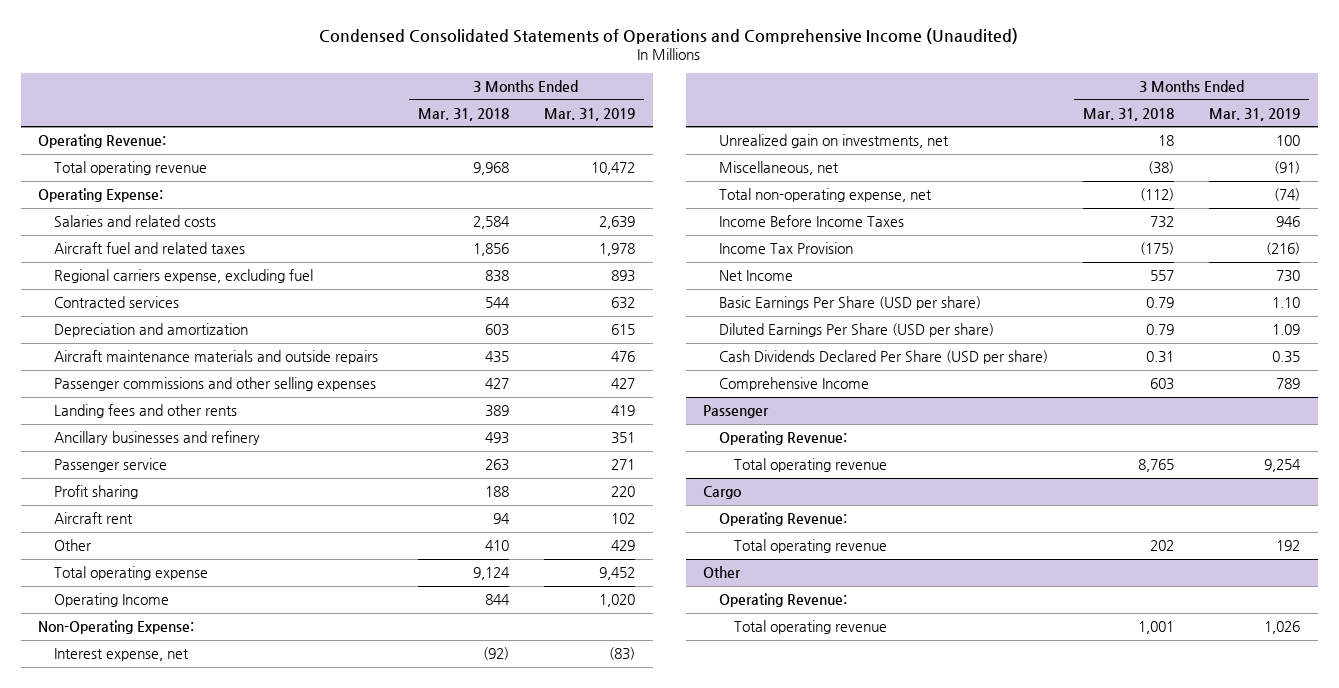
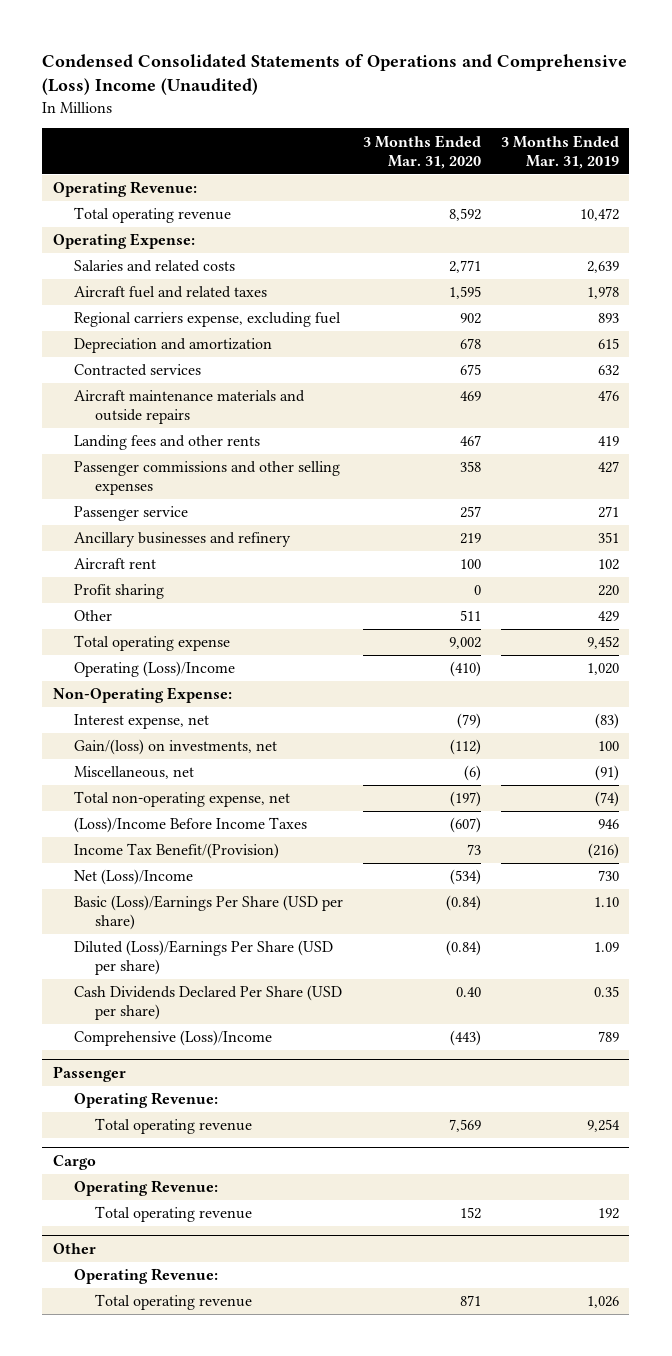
[319,28,1019,45] Condensed Consolidated Statements of Operations and Comprehensive Income (Unaudited) -> [42,53,628,96] Condensed Consolidated Statements of Operations and Comprehensive (Loss) Income (Unaudited)
[417,107,509,121] Mar. 31, 2018 -> none
none -> [363,134,482,169] 3 Months Ended Mar. 31, 2020
[53,296,179,309] Contracted services -> [73,364,201,377] Contracted services
[53,377,376,392] Passenger commissions and other selling expenses -> [73,461,340,496] Passenger commissions and other selling expenses
[53,431,260,446] Ancillary businesses and refinery -> [73,532,291,548] Ancillary businesses and refinery
[53,485,138,500] Profit sharing -> [73,584,164,600] Profit sharing
[53,593,169,608] Operating Income -> [73,661,235,678] Operating (Loss)/Income
[718,134,949,149] Unrealized gain on investments, net -> [73,739,277,756] Gain/(loss) on investments, net
[718,215,904,228] Income Before Income Taxes -> [73,817,307,834] (Loss)/Income Before Income Taxes
[718,242,853,255] Income Tax Provision -> [73,843,279,860] Income Tax Benefit/(Provision)
[718,270,793,282] Net Income -> [73,869,193,886] Net (Loss)/Income
[718,296,981,311] Basic Earnings Per Share (USD per share) -> [73,895,343,931] Basic (Loss)/Earnings Per Share (USD per share)
[718,323,994,338] Diluted Earnings Per Share (USD per share) -> [73,940,333,976] Diluted (Loss)/Earnings Per Share (USD per share)
[718,377,869,392] Comprehensive Income -> [73,1030,272,1047] Comprehensive (Loss)/Income

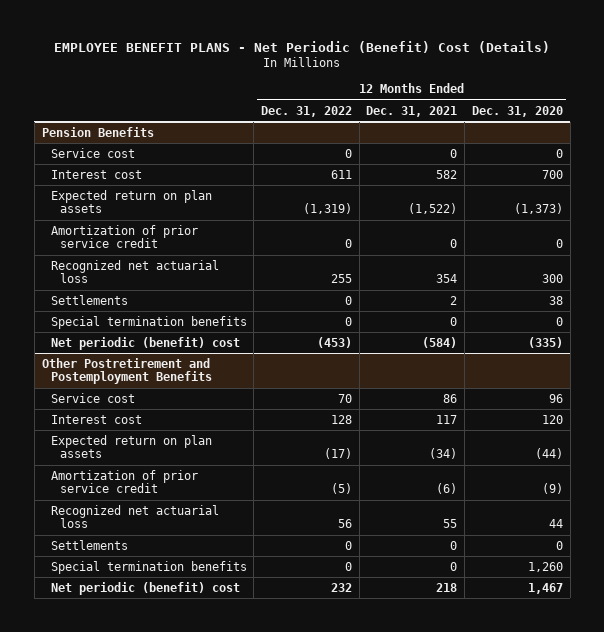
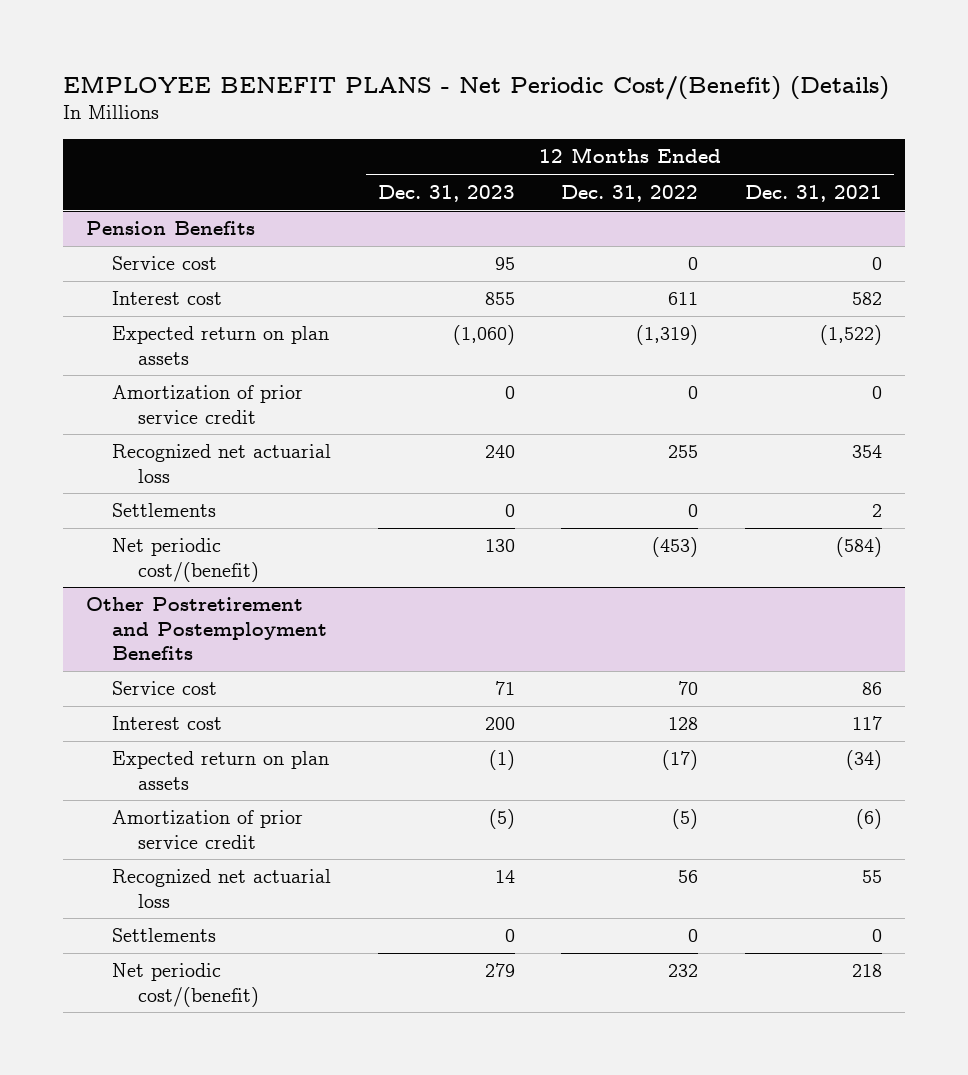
[54,40,551,53] EMPLOYEE BENEFIT PLANS - Net Periodic (Benefit) Cost (Details) -> [62,76,889,101] EMPLOYEE BENEFIT PLANS - Net Periodic Cost/(Benefit) (Details)
[471,105,563,117] Dec. 31, 2020 -> none
none -> [377,184,515,202] Dec. 31, 2023
[50,315,247,329] Special termination benefits -> none
[50,336,240,350] Net periodic (benefit) cost -> [112,538,259,582] Net periodic cost/(benefit)
[50,560,247,574] Special termination benefits -> none
[50,581,240,595] Net periodic (benefit) cost -> [112,963,259,1007] Net periodic cost/(benefit)

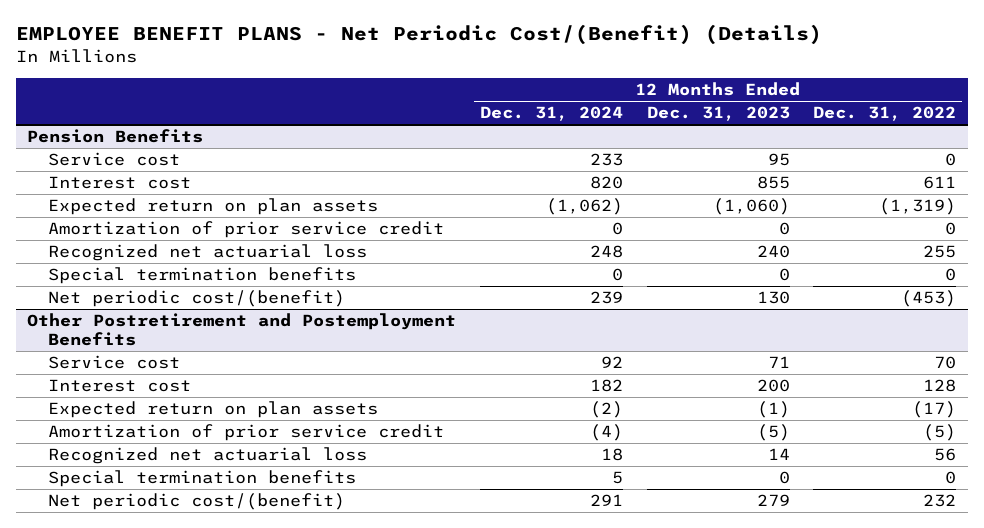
[744,184,882,202] Dec. 31, 2021 -> none
none -> [480,106,624,122] Dec. 31, 2024
[112,503,217,518] Settlements -> none
none -> [48,267,357,285] Special termination benefits
[112,928,217,943] Settlements -> none
none -> [48,470,357,488] Special termination benefits

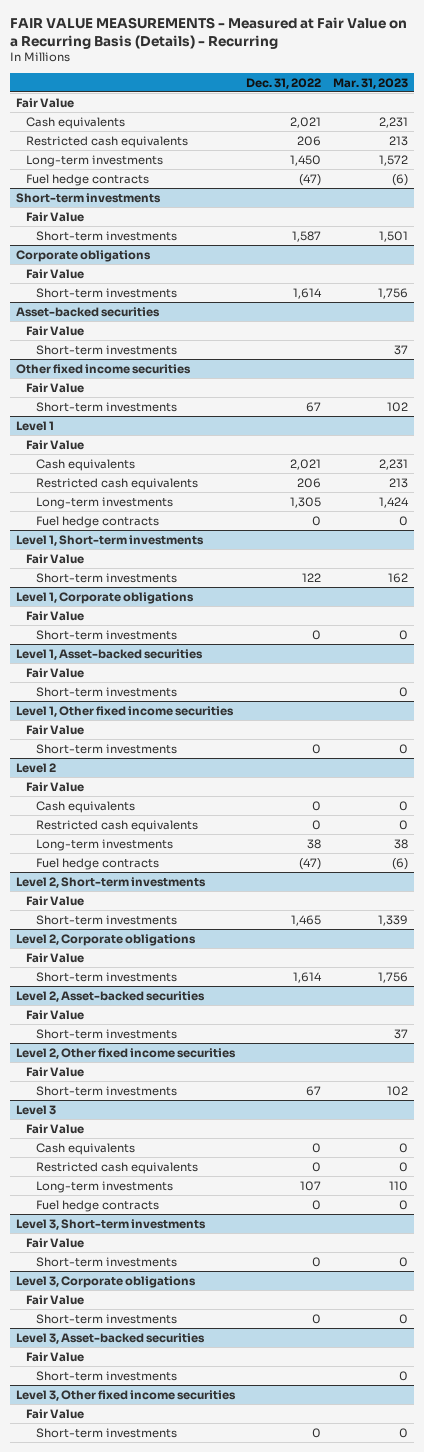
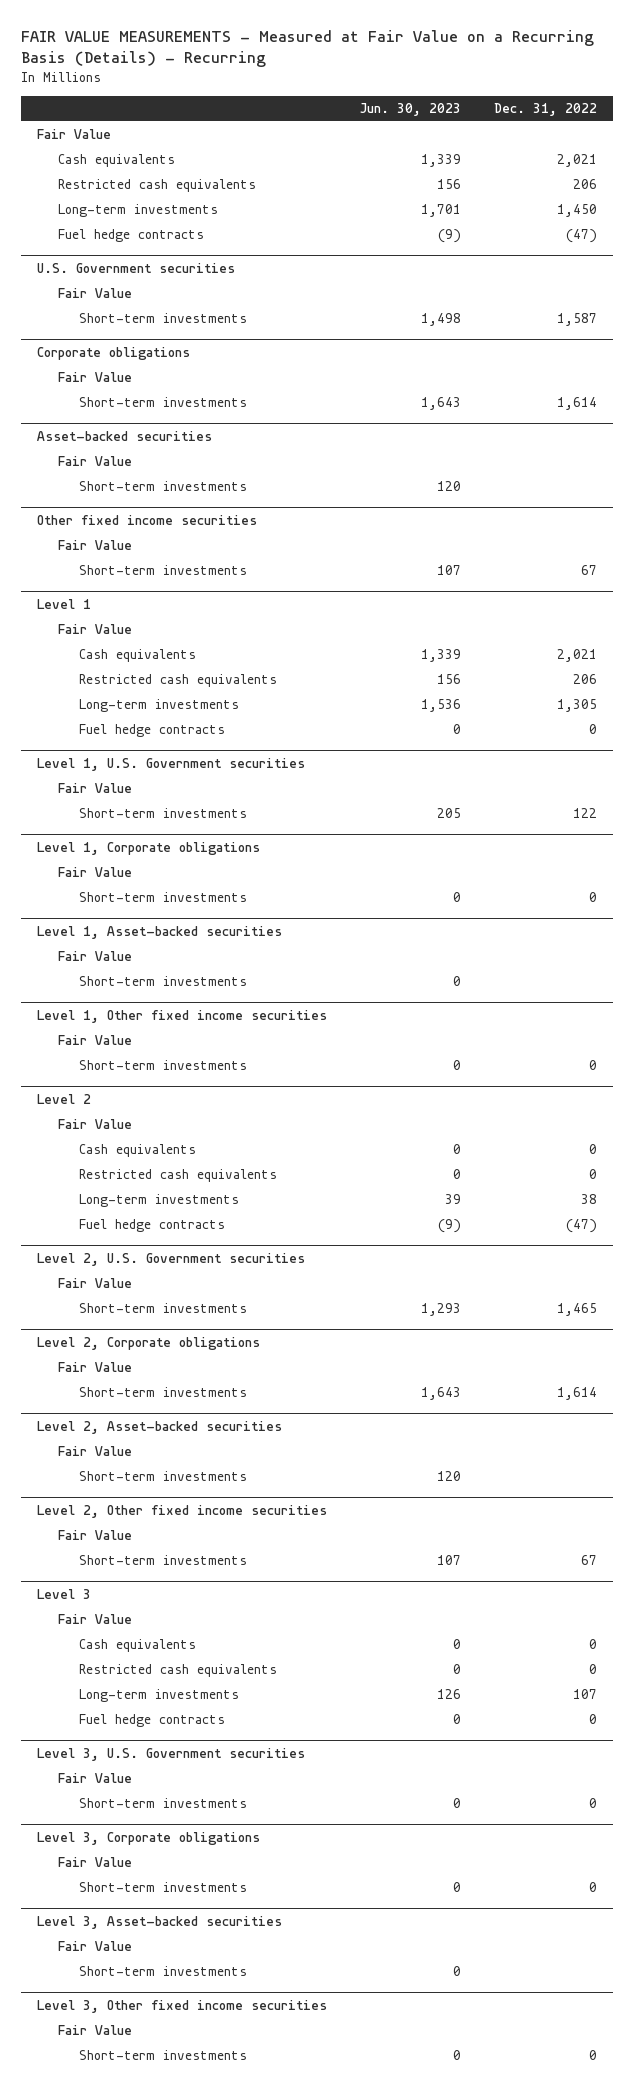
[333,77,409,89] Mar. 31, 2023 -> none
none -> [359,103,461,117] Jun. 30, 2023
[15,192,161,203] Short-term investments -> [37,263,236,274] U.S. Government securities
[15,534,204,546] Level 1, Short-term investments -> none
none -> [37,758,306,772] Level 1, U.S. Government securities
[15,876,206,888] Level 2, Short-term investments -> none
none -> [37,1253,306,1267] Level 2, U.S. Government securities
[15,1218,206,1230] Level 3, Short-term investments -> none
none -> [37,1748,306,1762] Level 3, U.S. Government securities

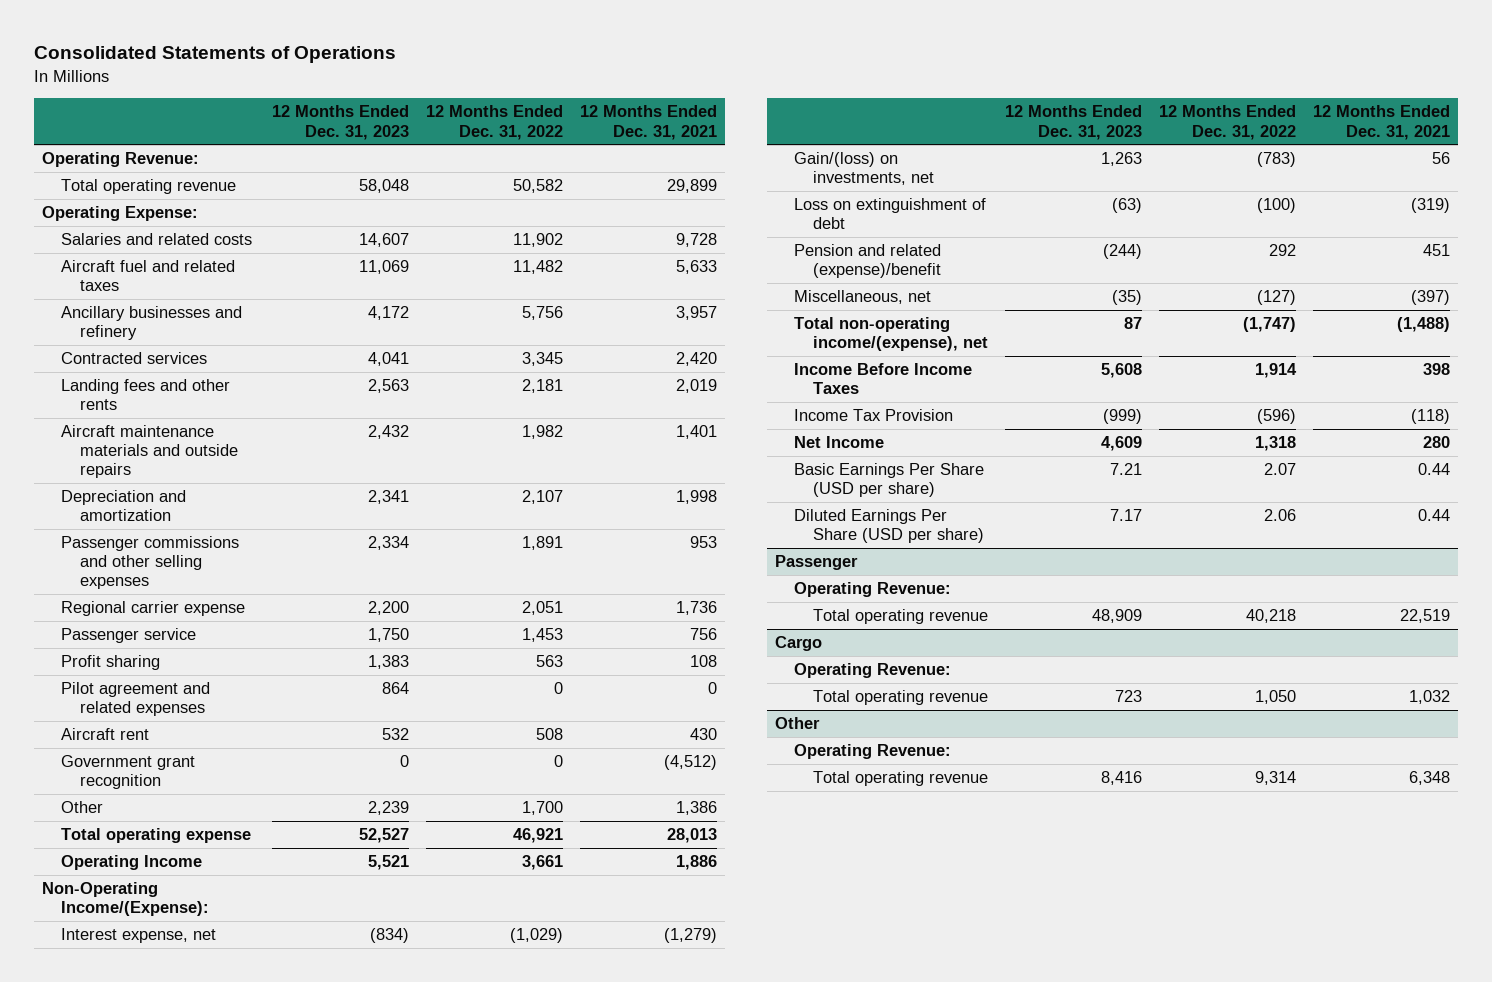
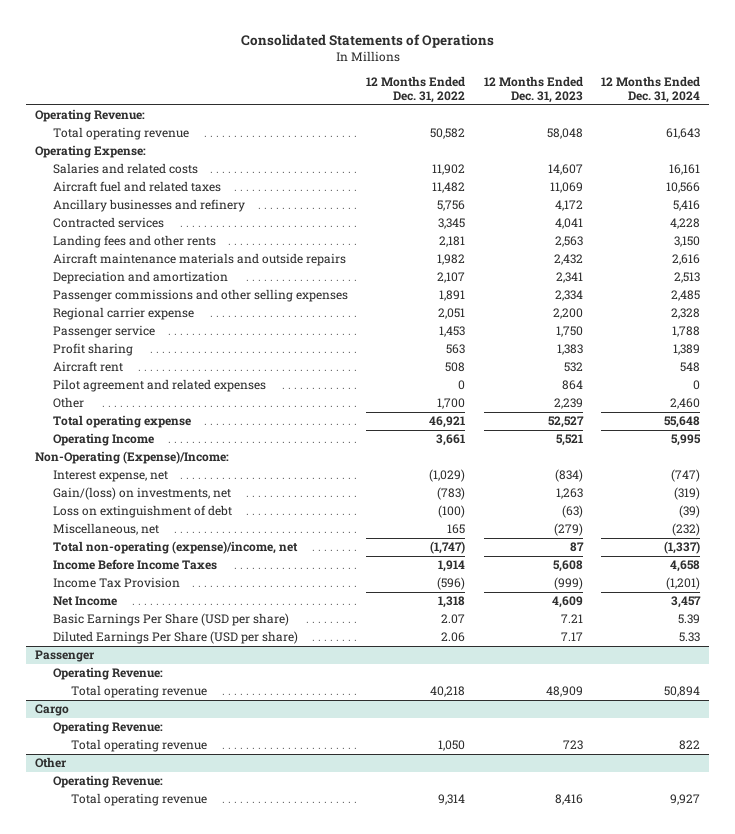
[579,105,717,140] 12 Months Ended Dec. 31, 2021 -> none
none -> [600,75,700,104] 12 Months Ended Dec. 31, 2024
[61,755,196,790] Government grant recognition -> none
[61,682,211,717] Pilot agreement and related expenses -> [53,379,267,393] Pilot agreement and related expenses
[42,882,210,917] Non-Operating Income/(Expense): -> [35,451,230,465] Non-Operating (Expense)/Income:
[794,244,942,279] Pension and related (expense)/benefit -> none
[1112,290,1143,306] (35) -> [553,523,583,537] (279)
[1256,290,1296,306] (127) -> [447,524,466,535] 165
[794,317,989,352] Total non-operating income/(expense), net -> [53,541,299,555] Total non-operating (expense)/income, net

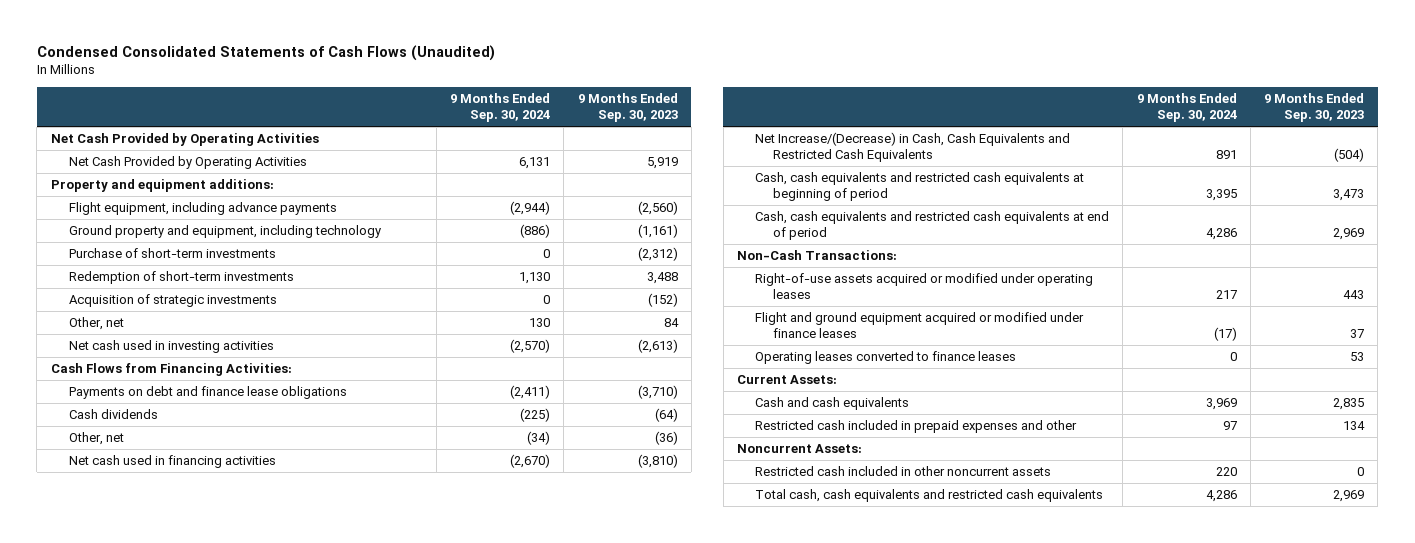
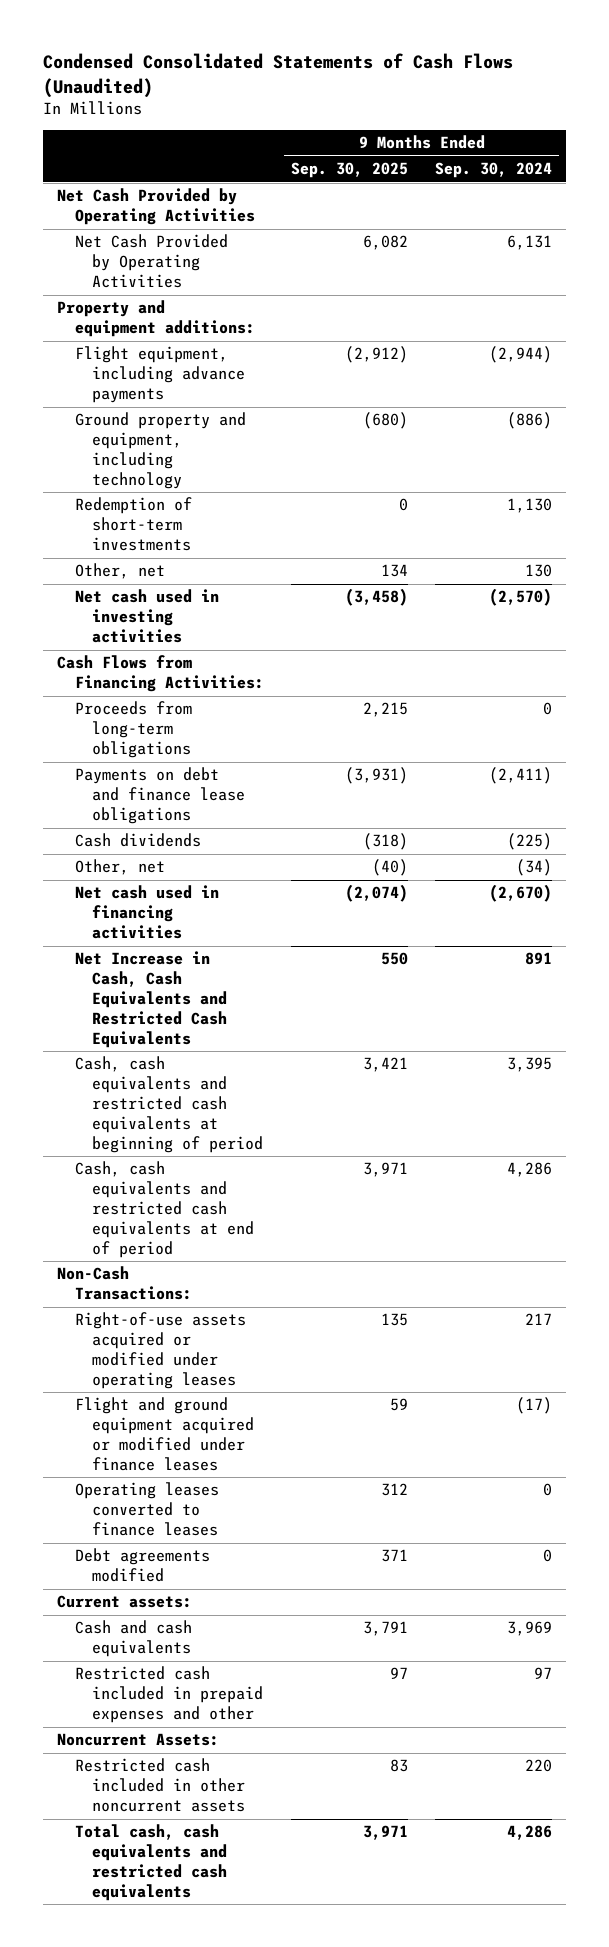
[577,92,678,123] 9 Months Ended Sep. 30, 2023 -> none
none -> [291,162,409,179] Sep. 30, 2025
[68,248,276,259] Purchase of short-term investments -> none
[68,294,277,308] Acquisition of strategic investments -> none
none -> [74,701,192,759] Proceeds from long-term obligations
[755,132,1071,163] Net Increase/(Decrease) in Cash, Cash Equivalents and Restricted Cash Equivalents -> [74,951,228,1048] Net Increase in Cash, Cash Equivalents and Restricted Cash Equivalents
none -> [74,1548,210,1583] Debt agreements modified
[737,375,838,385] Current Assets: -> [56,1595,192,1609] Current assets:

